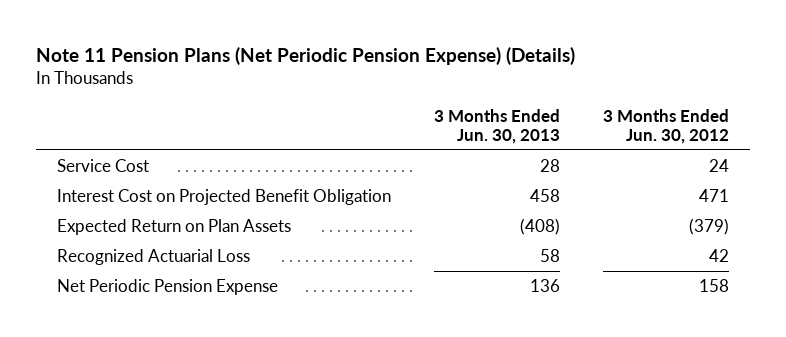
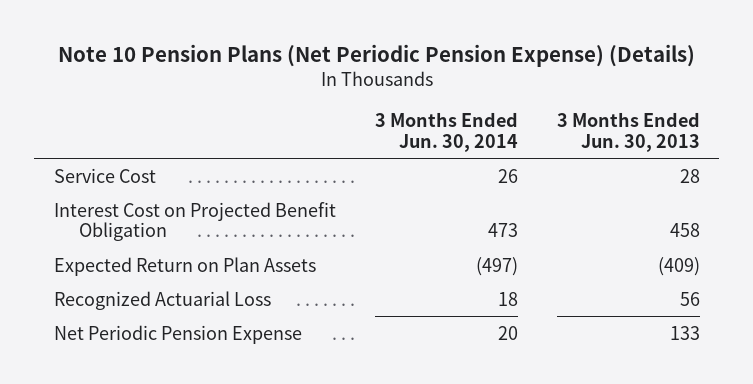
[36,46,576,65] Note 11 Pension Plans (Net Periodic Pension Expense) (Details) -> [57,43,695,67] Note 10 Pension Plans (Net Periodic Pension Expense) (Details)
[602,108,729,144] 3 Months Ended Jun. 30, 2012 -> none
none -> [374,112,518,152] 3 Months Ended Jun. 30, 2014
[520,217,561,235] (408) -> [657,256,700,276] (409)
[540,248,561,262] 58 -> [679,291,700,306] 56
[530,278,561,292] 136 -> [669,325,700,340] 133

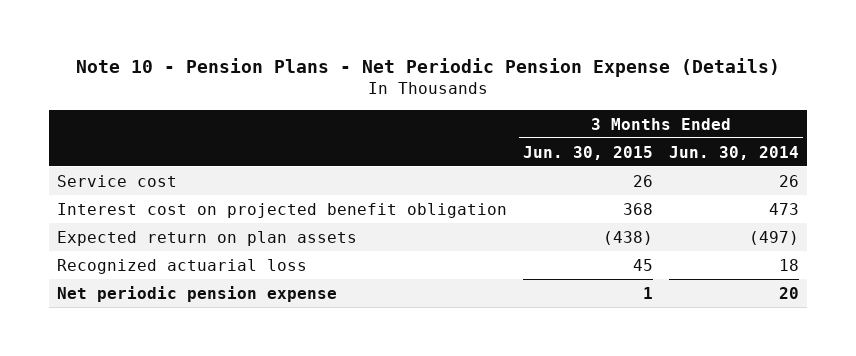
[57,43,695,67] Note 10 Pension Plans (Net Periodic Pension Expense) (Details) -> [76,58,781,78] Note 10 - Pension Plans - Net Periodic Pension Expense (Details)
[556,112,700,152] 3 Months Ended Jun. 30, 2013 -> none
none -> [523,145,654,160] Jun. 30, 2015
[53,167,156,183] Service Cost -> [57,174,178,187] Service cost
[53,201,336,242] Interest Cost on Projected Benefit Obligation -> [57,202,508,218] Interest cost on projected benefit obligation
[53,256,316,276] Expected Return on Plan Assets -> [57,230,358,246] Expected return on plan assets
[53,290,271,310] Recognized Actuarial Loss -> [57,258,308,274] Recognized actuarial loss
[53,324,302,344] Net Periodic Pension Expense -> [57,285,338,302] Net periodic pension expense

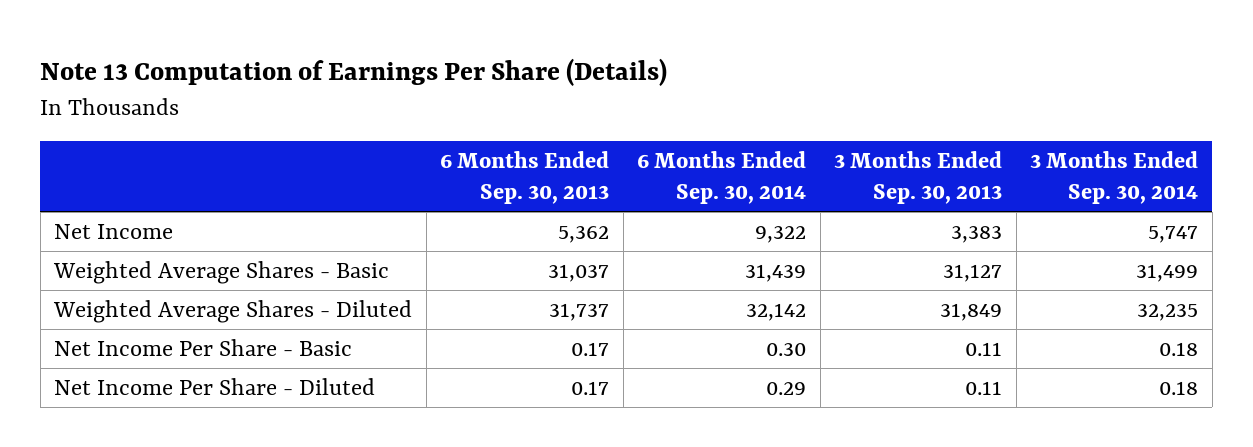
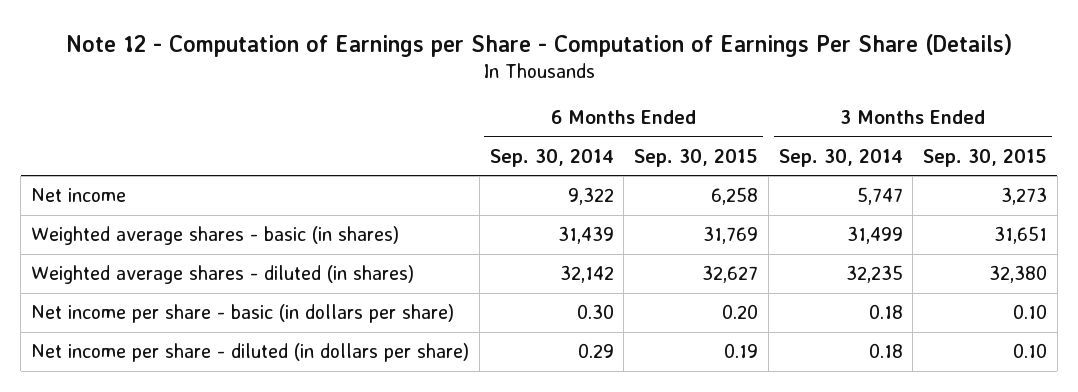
[40,58,668,87] Note 13 Computation of Earnings Per Share (Details) -> [66,33,1013,57] Note 12 - Computation of Earnings per Share - Computation of Earnings Per Share (Details)
[440,150,610,205] 6 Months Ended Sep. 30, 2013 -> none
[834,150,1003,205] 3 Months Ended Sep. 30, 2013 -> none
none -> [634,148,759,167] Sep. 30, 2015
none -> [923,148,1048,167] Sep. 30, 2015
[54,223,174,239] Net Income -> [31,188,127,203] Net income
[53,260,390,284] Weighted Average Shares - Basic -> [31,226,400,246] Weighted average shares - basic (in shares)
[53,299,413,323] Weighted Average Shares - Diluted -> [31,265,415,285] Weighted average shares - diluted (in shares)
[54,338,353,356] Net Income Per Share - Basic -> [31,304,455,324] Net income per share - basic (in dollars per share)
[54,377,376,395] Net Income Per Share - Diluted -> [31,343,470,363] Net income per share - diluted (in dollars per share)

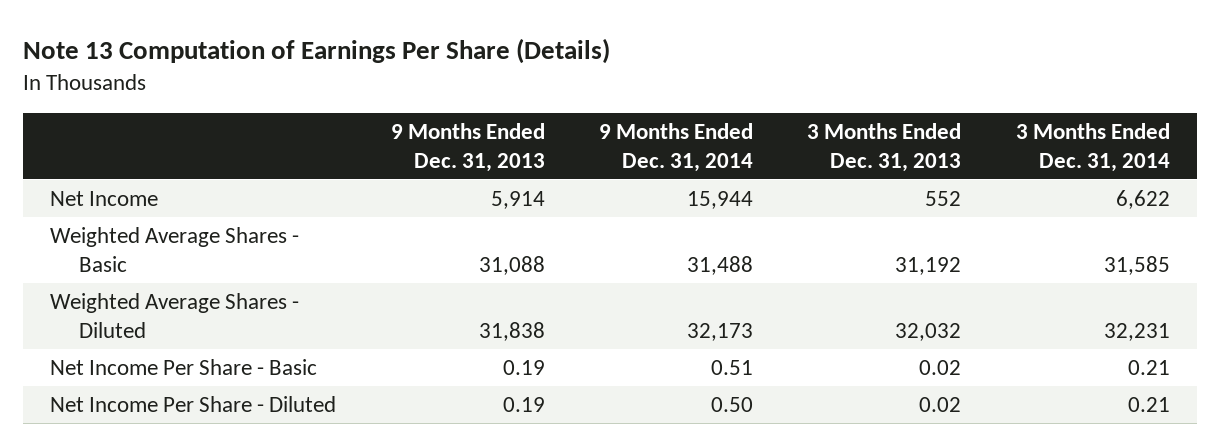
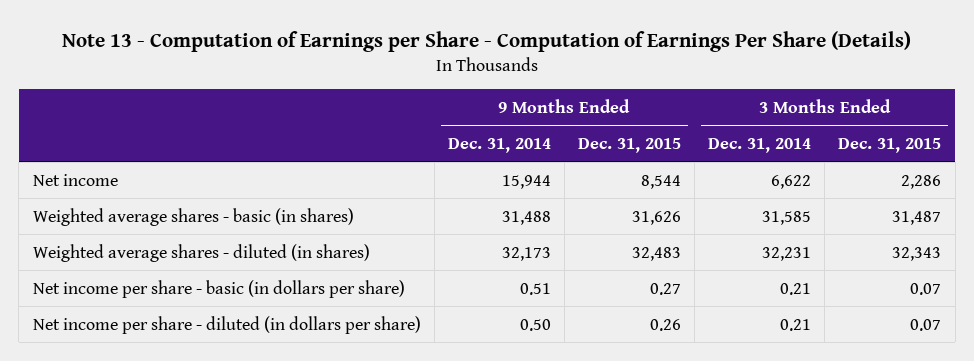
[22,37,610,64] Note 13 Computation of Earnings Per Share (Details) -> [61,30,911,52] Note 13 - Computation of Earnings per Share - Computation of Earnings Per Share (Details)
[390,122,545,172] 9 Months Ended Dec. 31, 2013 -> none
[807,122,962,172] 3 Months Ended Dec. 31, 2013 -> none
none -> [577,137,681,153] Dec. 31, 2015
none -> [838,137,942,153] Dec. 31, 2015
[50,190,159,206] Net Income -> [32,173,118,186] Net income
[50,226,300,272] Weighted Average Shares - Basic -> [32,207,354,226] Weighted average shares - basic (in shares)
[50,292,300,338] Weighted Average Shares - Diluted -> [32,243,370,262] Weighted average shares - diluted (in shares)
[50,358,318,375] Net Income Per Share - Basic -> [32,279,405,298] Net income per share - basic (in dollars per share)
[50,395,337,412] Net Income Per Share - Diluted -> [32,315,421,334] Net income per share - diluted (in dollars per share)

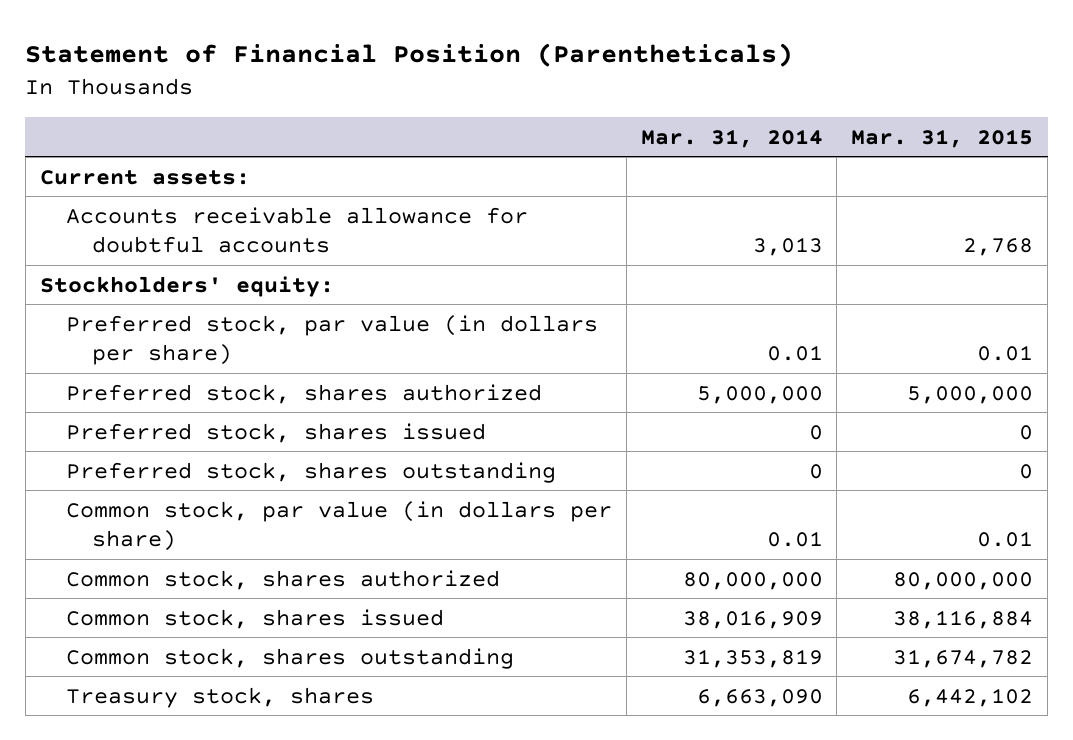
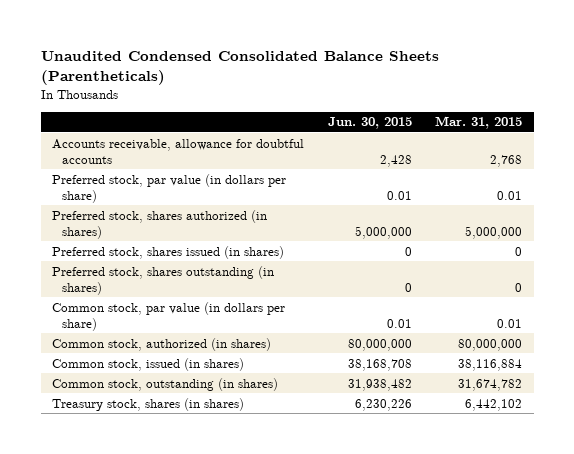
[25,42,794,67] Statement of Financial Position (Parentheticals) -> [40,50,439,86] Unaudited Condensed Consolidated Balance Sheets (Parentheticals)
[640,128,823,148] Mar. 31, 2014 -> none
none -> [327,117,412,130] Jun. 30, 2015
[39,169,250,185] Current assets: -> none
[39,275,334,297] Stockholders' equity: -> none
[66,206,529,254] Accounts receivable allowance for doubtful accounts -> [52,138,305,164] Accounts receivable, allowance for doubtful accounts
[66,383,543,404] Preferred stock, shares authorized -> [52,209,268,239] Preferred stock, shares authorized (in shares)
[66,422,487,443] Preferred stock, shares issued -> [52,245,285,259] Preferred stock, shares issued (in shares)
[66,461,557,483] Preferred stock, shares outstanding -> [52,265,275,295] Preferred stock, shares outstanding (in shares)
[66,569,501,590] Common stock, shares authorized -> [52,337,272,351] Common stock, authorized (in shares)
[66,608,445,629] Common stock, shares issued -> [52,357,245,371] Common stock, issued (in shares)
[66,647,515,669] Common stock, shares outstanding -> [52,377,279,391] Common stock, outstanding (in shares)
[66,686,375,708] Treasury stock, shares -> [52,397,245,411] Treasury stock, shares (in shares)

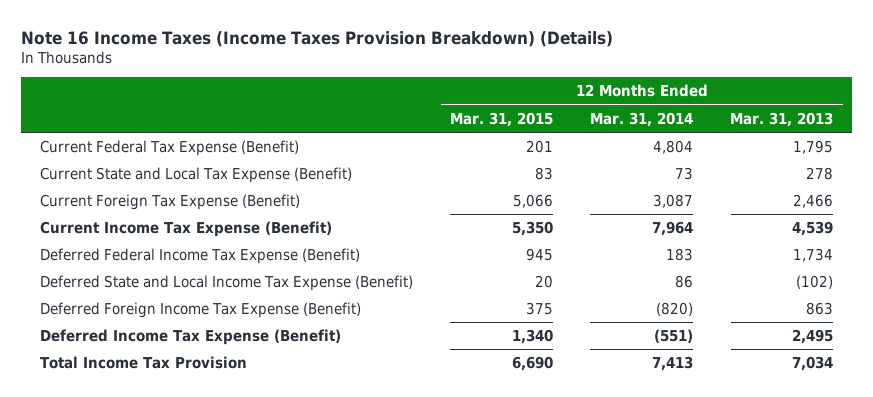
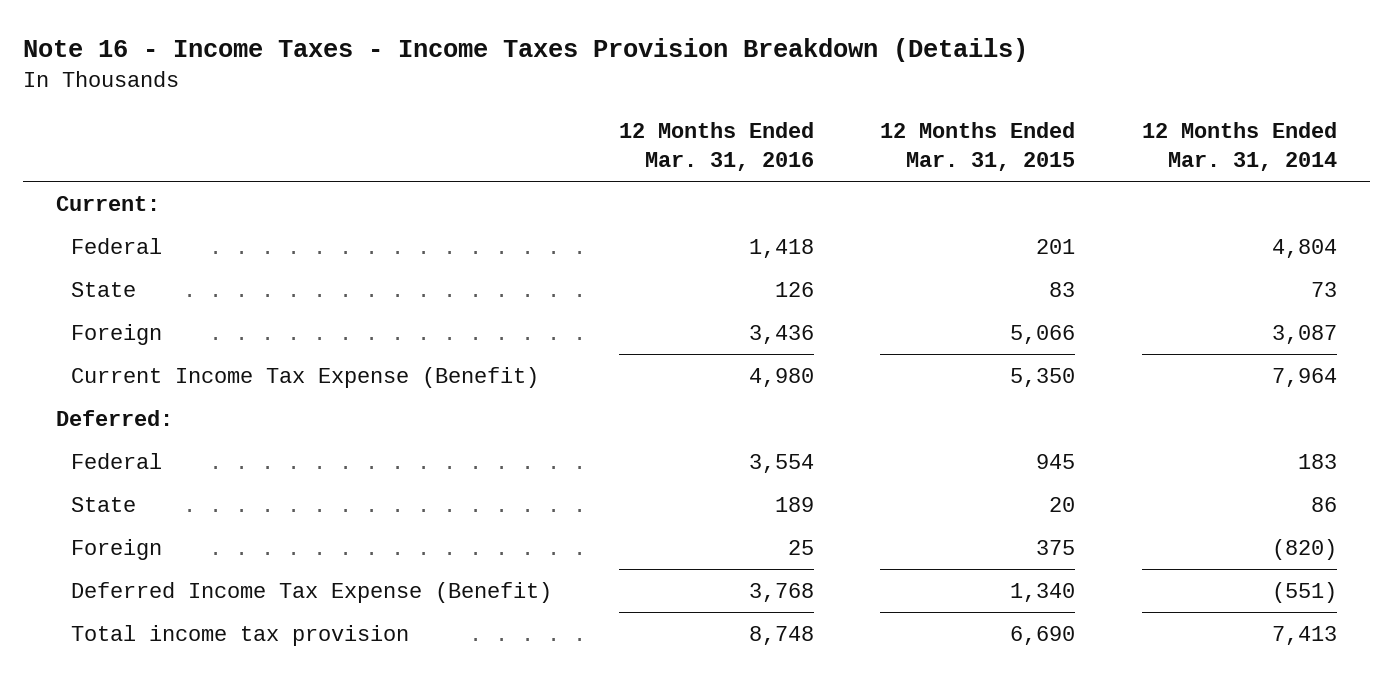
[21,30,614,47] Note 16 Income Taxes (Income Taxes Provision Breakdown) (Details) -> [22,38,1028,63] Note 16 - Income Taxes - Income Taxes Provision Breakdown (Details)
[730,111,834,127] Mar. 31, 2013 -> none
none -> [618,122,814,171] 12 Months Ended Mar. 31, 2016
none -> [55,195,160,211] Current:
[39,139,299,156] Current Federal Tax Expense (Benefit) -> [71,237,163,254] Federal
[39,166,352,183] Current State and Local Tax Expense (Benefit) -> [71,281,137,297] State
[39,193,300,210] Current Foreign Tax Expense (Benefit) -> [71,323,163,345] Foreign
none -> [55,409,173,426] Deferred:
[39,247,360,264] Deferred Federal Income Tax Expense (Benefit) -> [71,452,163,469] Federal
[39,274,413,291] Deferred State and Local Income Tax Expense (Benefit) -> [71,496,137,512] State
[39,301,361,318] Deferred Foreign Income Tax Expense (Benefit) -> [71,538,163,560] Foreign
[39,355,247,369] Total Income Tax Provision -> [71,624,410,646] Total income tax provision

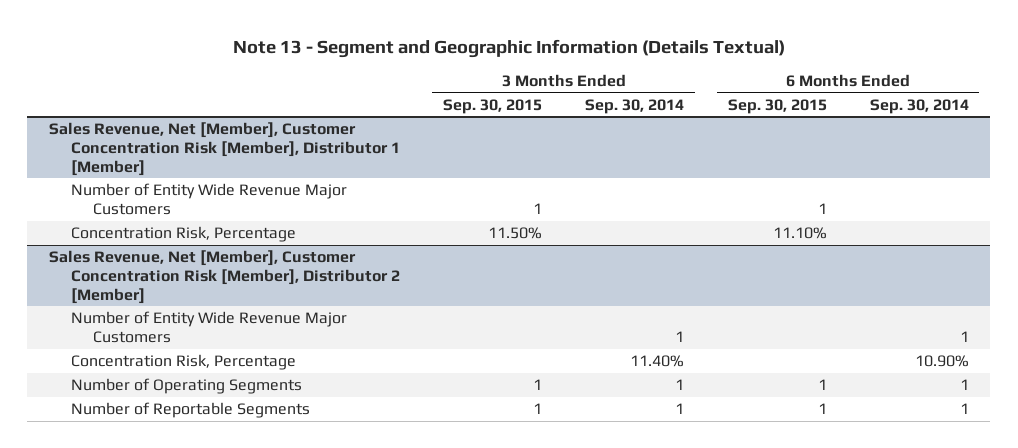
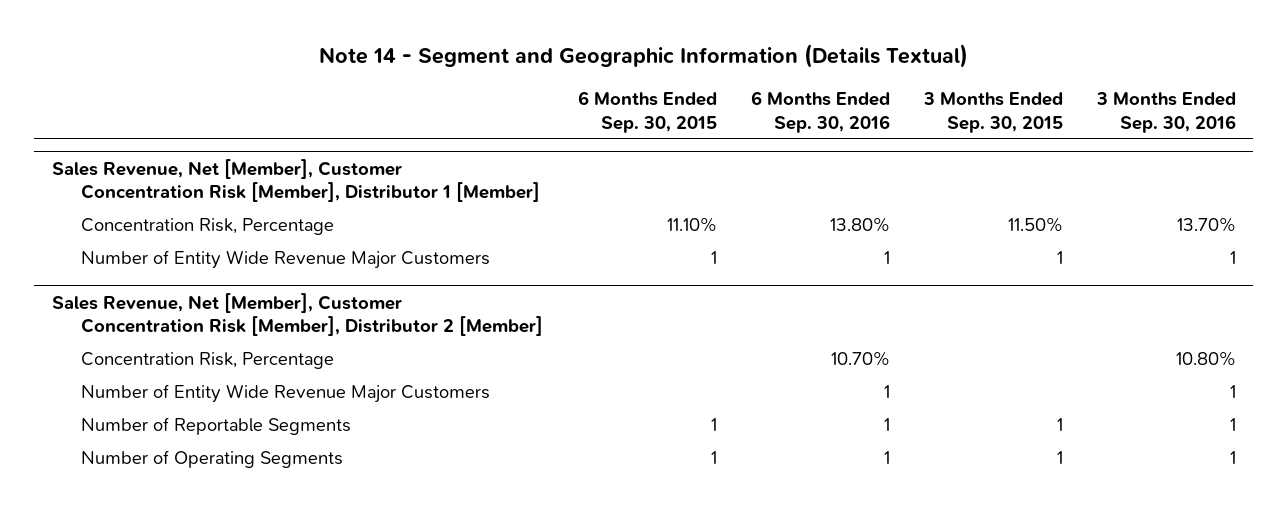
[232,38,785,58] Note 13 - Segment and Geographic Information (Details Textual) -> [318,44,968,69] Note 14 - Segment and Geographic Information (Details Textual)
[585,98,685,114] Sep. 30, 2014 -> none
[869,98,969,114] Sep. 30, 2014 -> none
none -> [750,91,890,133] 6 Months Ended Sep. 30, 2016
none -> [1096,92,1237,133] 3 Months Ended Sep. 30, 2016
[71,183,348,215] Number of Entity Wide Revenue Major Customers -> [81,250,491,270] Number of Entity Wide Revenue Major Customers
[71,311,348,343] Number of Entity Wide Revenue Major Customers -> [81,384,491,404] Number of Entity Wide Revenue Major Customers
[71,378,303,395] Number of Operating Segments -> [81,450,344,469] Number of Operating Segments

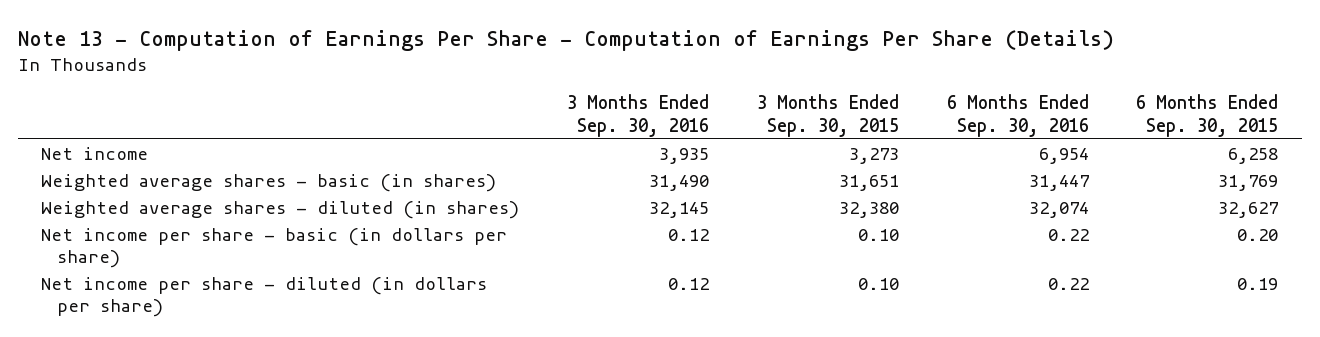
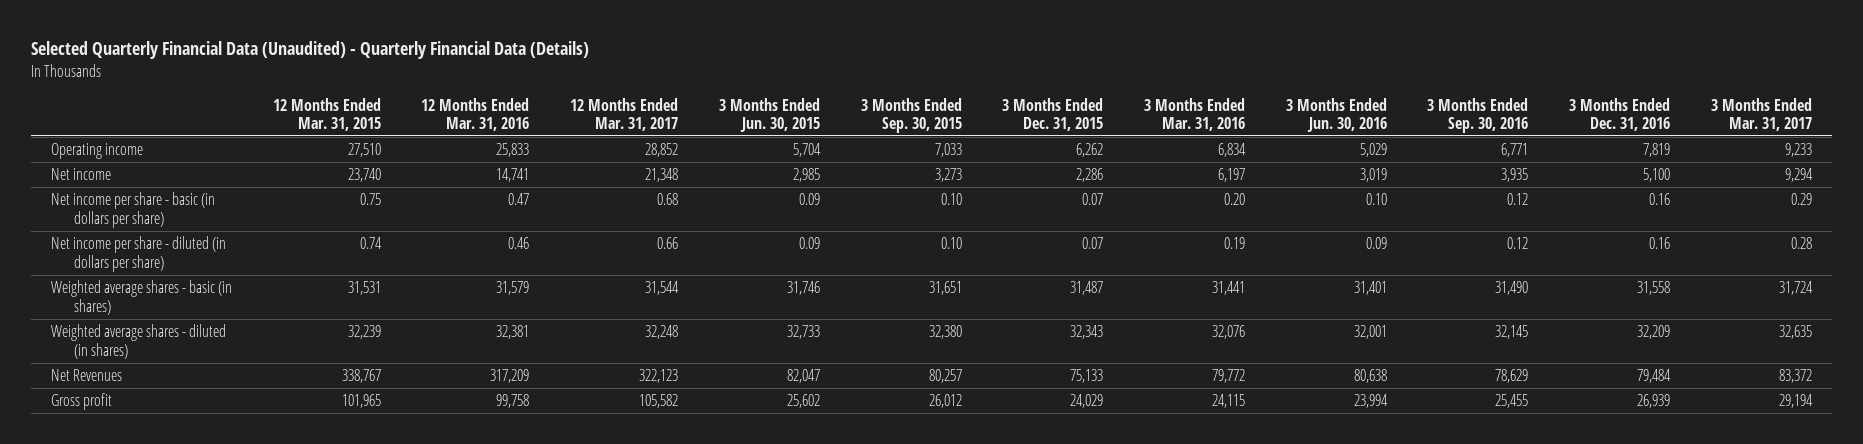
[17,30,1114,52] Note 13 - Computation of Earnings Per Share - Computation of Earnings Per Share (Details) -> [30,41,589,60] Selected Quarterly Financial Data (Unaudited) - Quarterly Financial Data (Details)
[946,94,1089,137] 6 Months Ended Sep. 30, 2016 -> none
[1136,94,1279,137] 6 Months Ended Sep. 30, 2015 -> none
none -> [272,97,381,132] 12 Months Ended Mar. 31, 2015
none -> [421,97,530,132] 12 Months Ended Mar. 31, 2016
none -> [570,97,679,132] 12 Months Ended Mar. 31, 2017
none -> [718,97,820,133] 3 Months Ended Jun. 30, 2015
none -> [1002,97,1104,132] 3 Months Ended Dec. 31, 2015
none -> [1143,97,1245,132] 3 Months Ended Mar. 31, 2016
none -> [1285,97,1387,133] 3 Months Ended Jun. 30, 2016
none -> [1569,97,1671,132] 3 Months Ended Dec. 31, 2016
none -> [1710,97,1812,132] 3 Months Ended Mar. 31, 2017
none -> [51,143,144,160] Operating income
[41,173,497,192] Weighted average shares - basic (in shares) -> [51,280,233,315] Weighted average shares - basic (in shares)
[41,200,520,219] Weighted average shares - diluted (in shares) -> [51,324,227,359] Weighted average shares - diluted (in shares)
none -> [51,369,123,382] Net Revenues
none -> [51,393,113,411] Gross profit

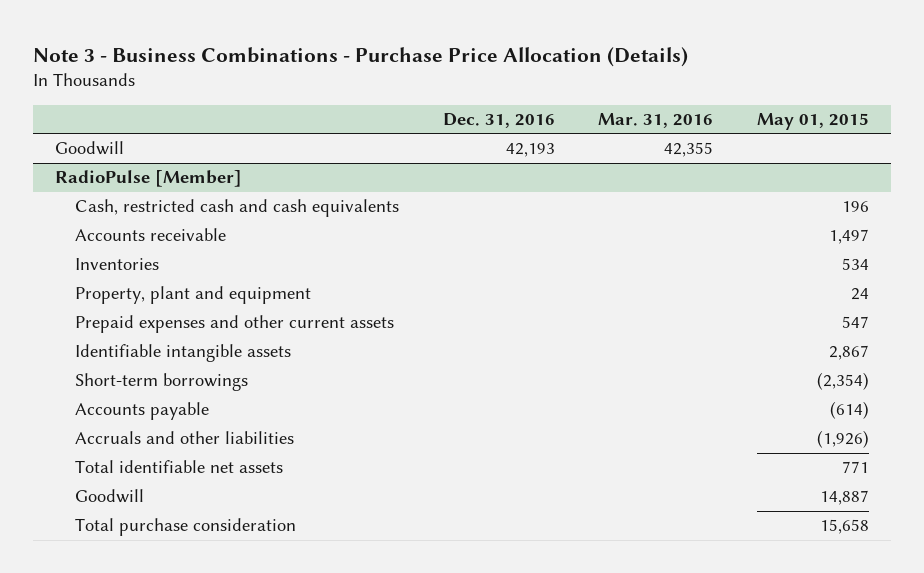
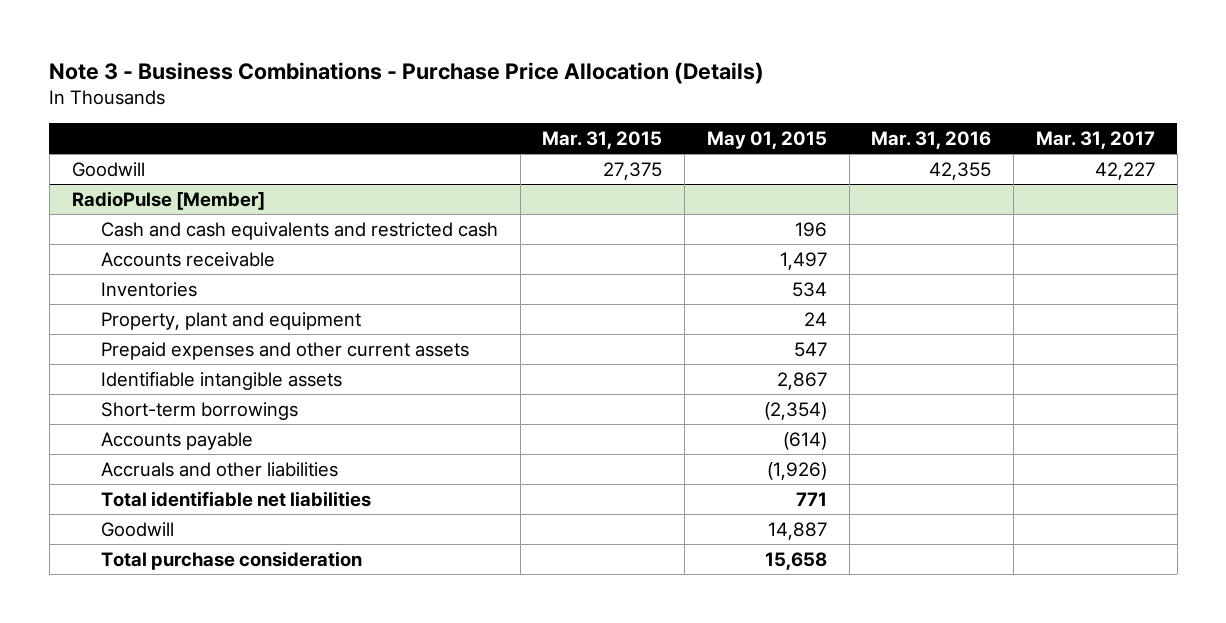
[442,112,555,128] Dec. 31, 2016 -> none
none -> [542,130,663,149] Mar. 31, 2015
none -> [1035,130,1155,149] Mar. 31, 2017
[75,199,400,218] Cash, restricted cash and cash equivalents -> [100,221,498,240] Cash and cash equivalents and restricted cash
[75,460,284,474] Total identifiable net assets -> [100,490,371,507] Total identifiable net liabilities

